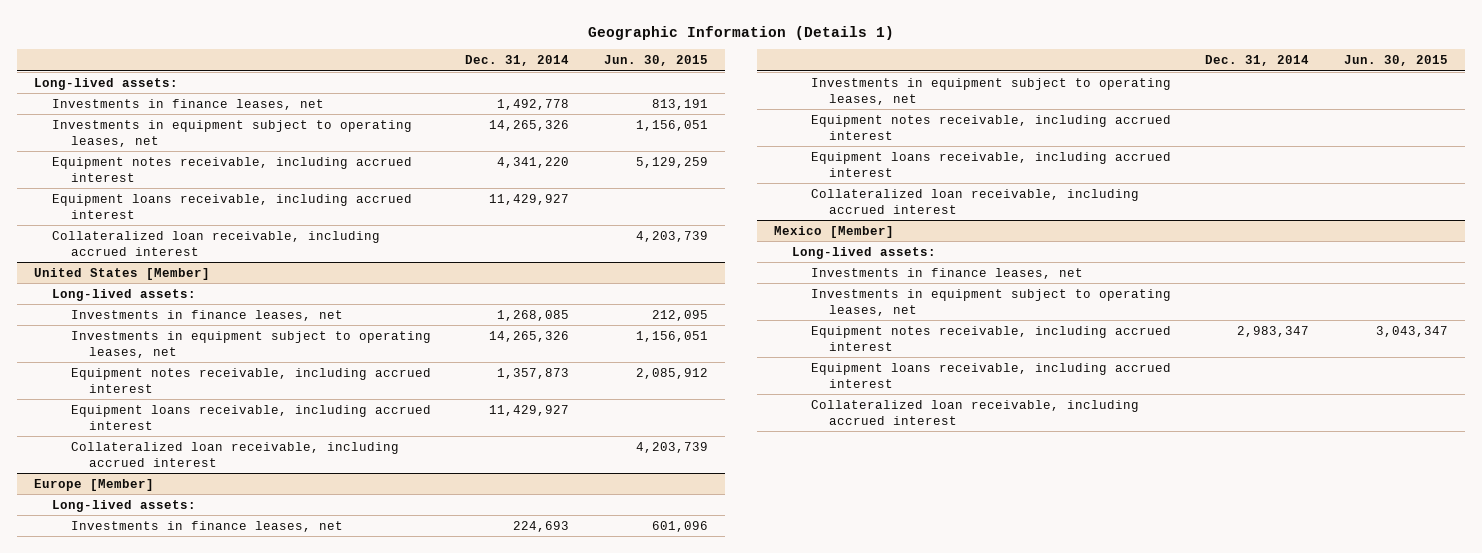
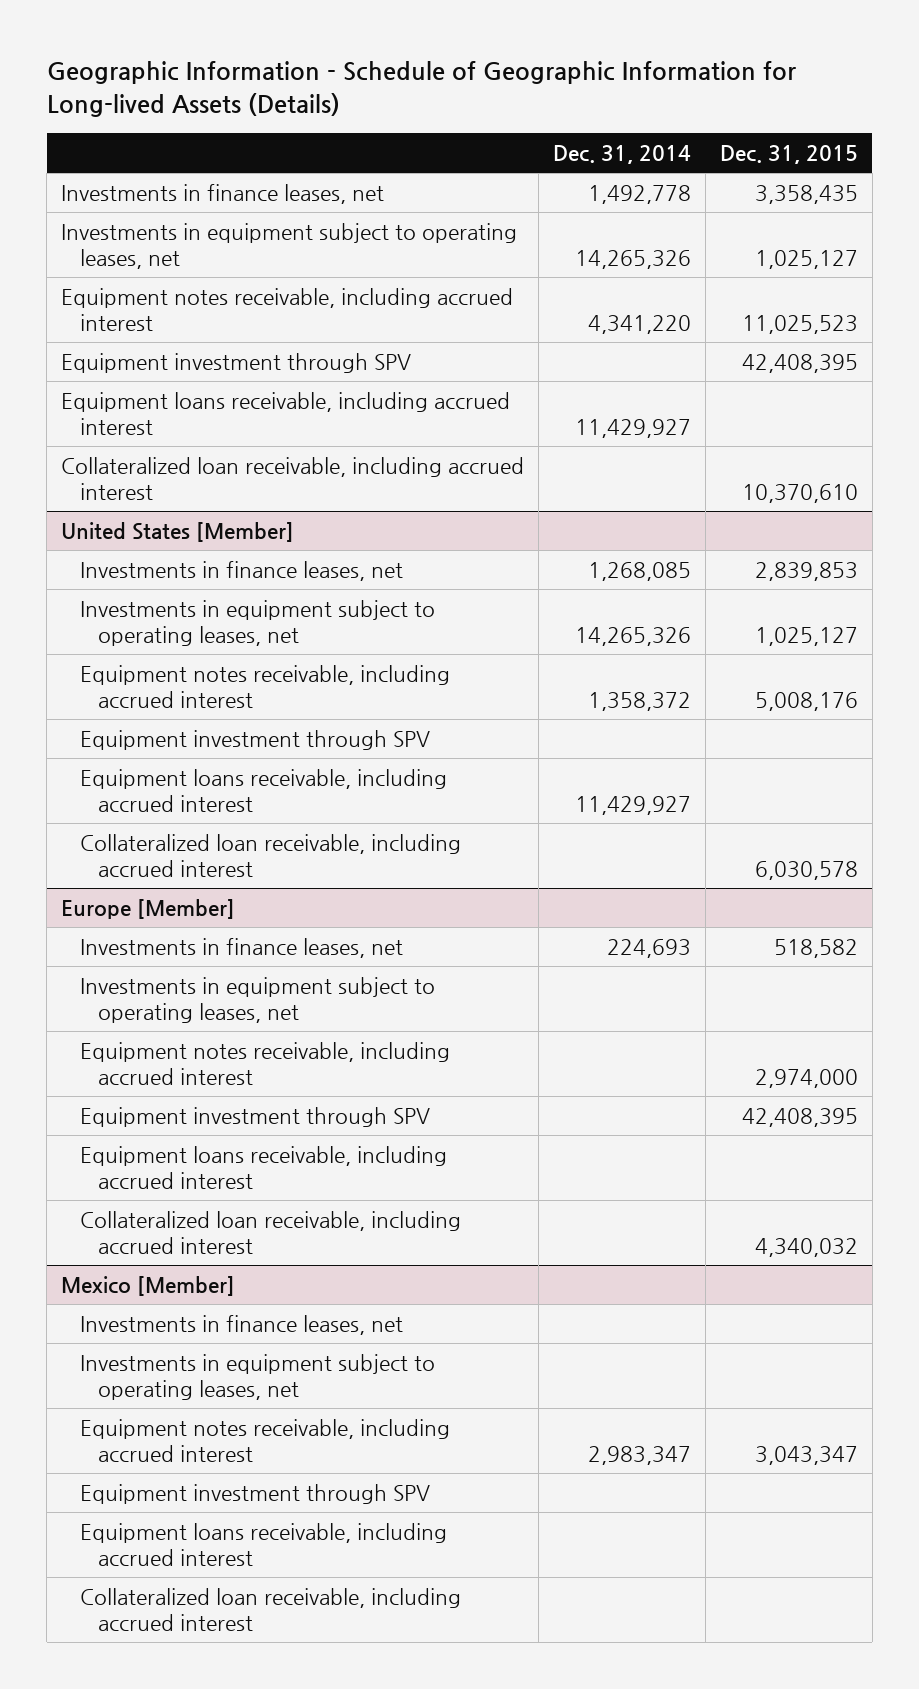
[587,25,894,40] Geographic Information (Details 1) -> [46,61,796,118] Geographic Information - Schedule of Geographic Information for Long-lived Assets (Details)
[603,55,708,67] Jun. 30, 2015 -> none
none -> [719,145,858,165] Dec. 31, 2015
[34,77,179,90] Long-lived assets: -> none
none -> [61,352,412,373] Equipment investment through SPV
[52,288,197,301] Long-lived assets: -> none
[497,367,570,379] 1,357,873 -> [587,691,691,711] 1,358,372
none -> [79,729,430,750] Equipment investment through SPV
[52,499,197,512] Long-lived assets: -> none
none -> [79,1106,430,1127] Equipment investment through SPV
[792,246,937,259] Long-lived assets: -> none
none -> [79,1483,430,1504] Equipment investment through SPV

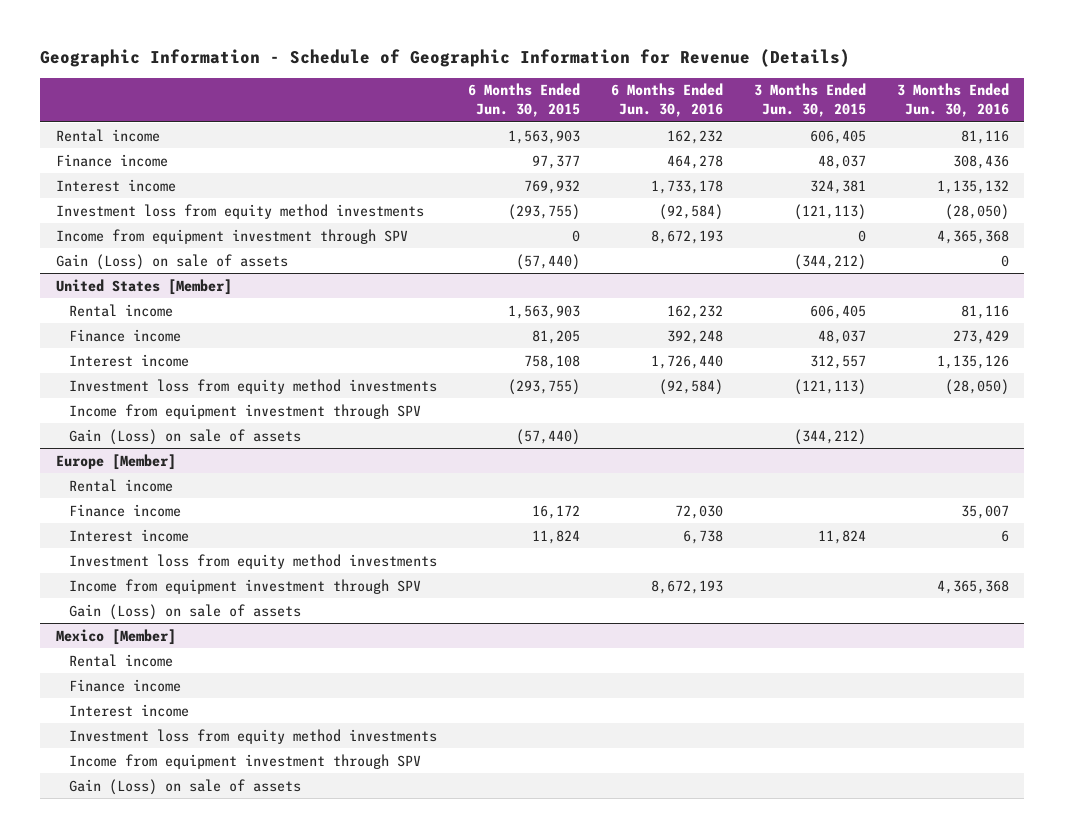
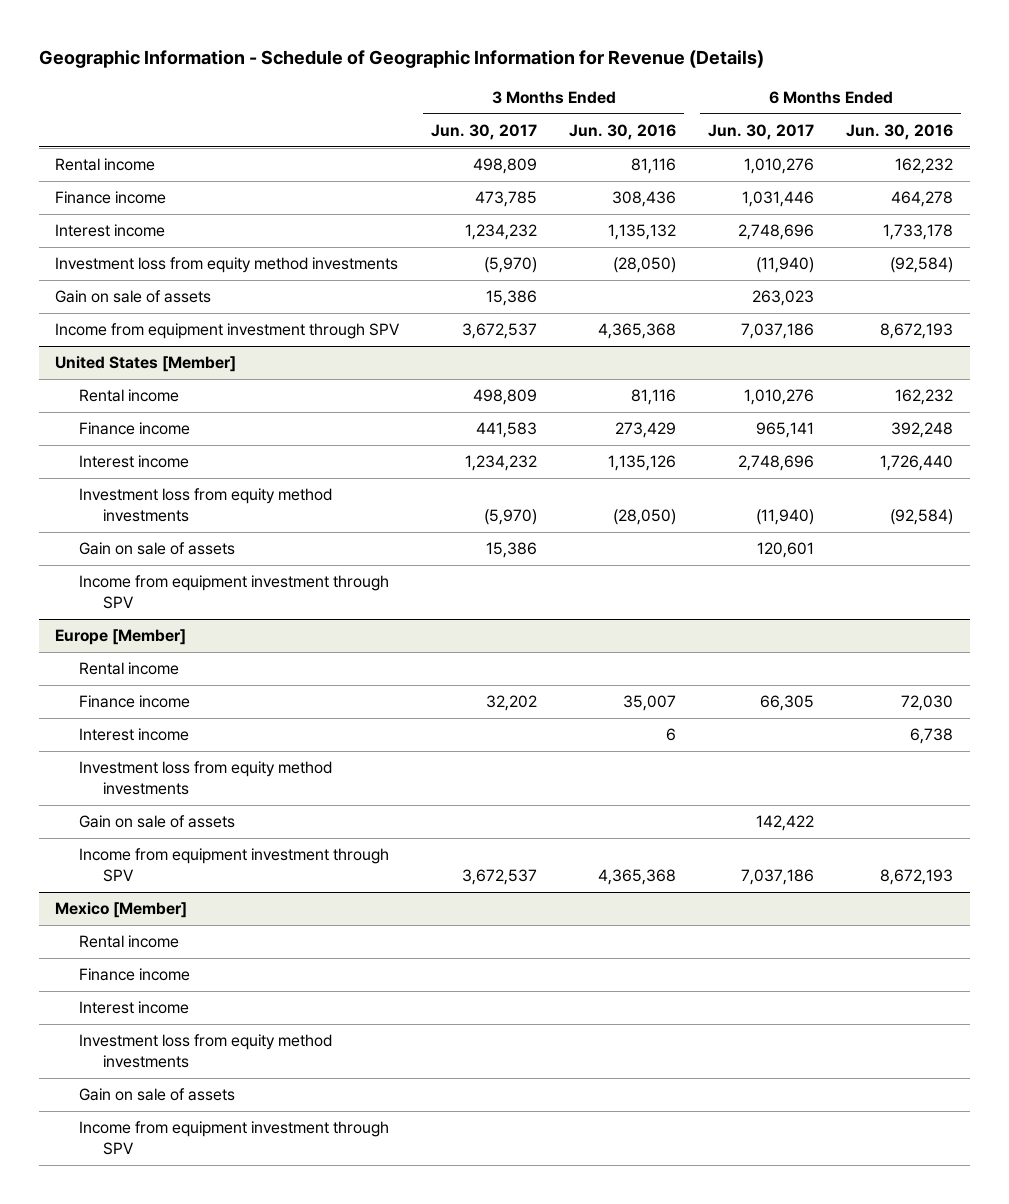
[467,83,580,118] 6 Months Ended Jun. 30, 2015 -> none
[753,83,866,118] 3 Months Ended Jun. 30, 2015 -> none
none -> [431,124,538,141] Jun. 30, 2017
none -> [708,124,815,141] Jun. 30, 2017
none -> [55,290,212,304] Gain on sale of assets
[55,253,288,270] Gain (Loss) on sale of assets -> none
none -> [79,542,236,556] Gain on sale of assets
[68,428,301,445] Gain (Loss) on sale of assets -> none
none -> [79,815,236,829] Gain on sale of assets
[68,603,301,620] Gain (Loss) on sale of assets -> none
none -> [79,1088,236,1102] Gain on sale of assets
[68,778,301,795] Gain (Loss) on sale of assets -> none

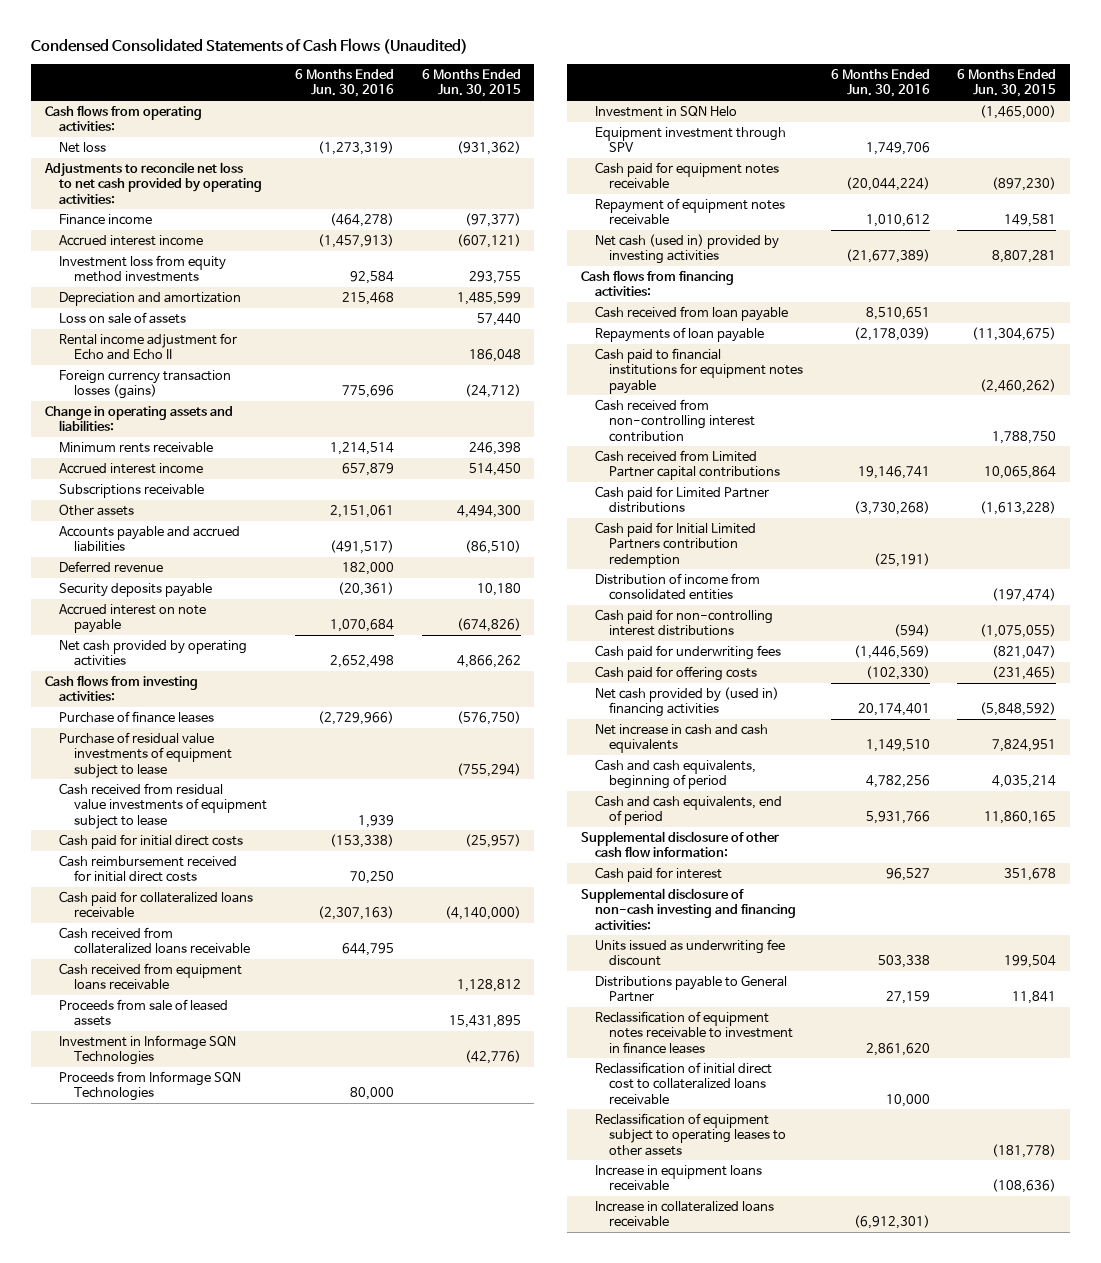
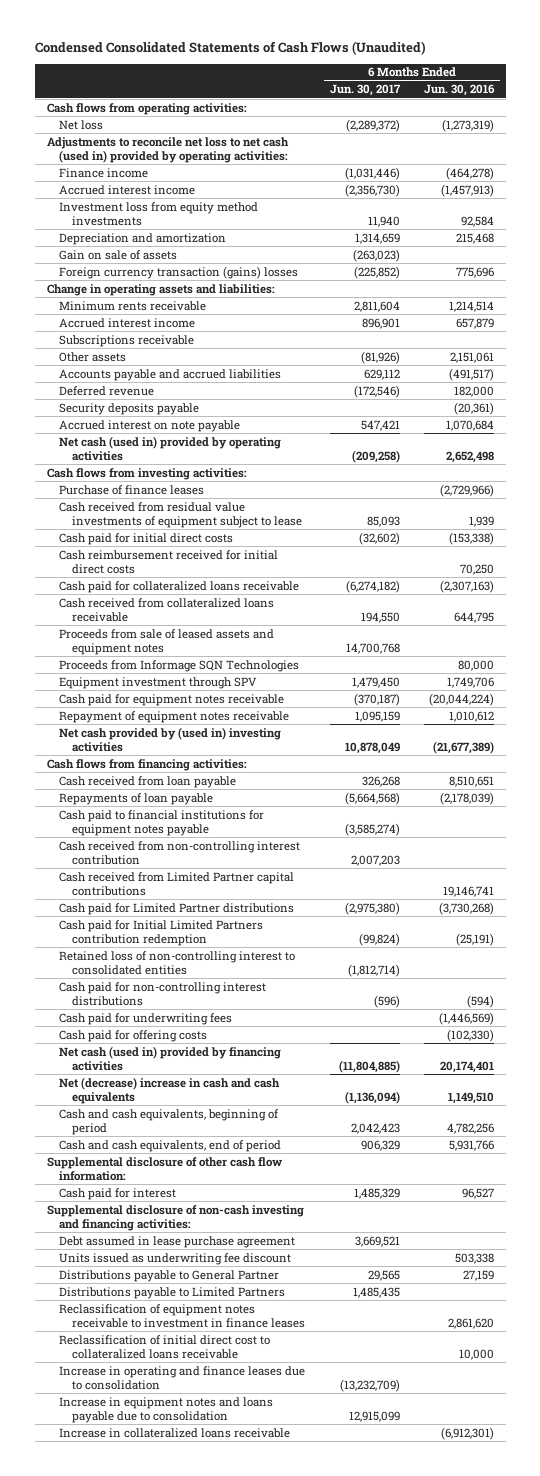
[421,69,521,98] 6 Months Ended Jun. 30, 2015 -> none
none -> [329,84,401,97] Jun. 30, 2017
[43,162,263,204] Adjustments to reconcile net loss to net cash provided by operating activities: -> [46,136,289,163] Adjustments to reconcile net loss to net cash (used in) provided by operating activities:
[59,333,238,361] Rental income adjustment for Echo and Echo II -> none
[59,312,187,325] Loss on sale of assets -> [59,249,178,260] Gain on sale of assets
[59,370,232,400] Foreign currency transaction losses (gains) -> [59,265,299,279] Foreign currency transaction (gains) losses
[59,640,248,667] Net cash provided by operating activities -> [59,435,282,461] Net cash (used in) provided by operating activities
[59,732,232,778] Purchase of residual value investments of equipment subject to lease -> none
[59,963,243,991] Cash received from equipment loans receivable -> none
[59,1035,237,1066] Investment in Informage SQN Technologies -> none
[59,999,229,1027] Proceeds from sale of leased assets -> [59,628,275,655] Proceeds from sale of leased assets and equipment notes
[594,106,737,118] Investment in SQN Helo -> none
[594,234,779,265] Net cash (used in) provided by investing activities -> [59,726,282,752] Net cash provided by (used in) investing activities
[594,573,760,601] Distribution of income from consolidated entities -> none
none -> [59,950,296,975] Retained loss of non-controlling interest to consolidated entities
[594,687,779,718] Net cash provided by (used in) financing activities -> [59,1045,282,1071] Net cash (used in) provided by financing activities
[594,724,768,754] Net increase in cash and cash equivalents -> [59,1076,281,1104] Net (decrease) increase in cash and cash equivalents
none -> [59,1235,296,1248] Debt assumed in lease purchase agreement
none -> [59,1286,286,1299] Distributions payable to Limited Partners
[594,1113,787,1156] Reclassification of equipment subject to operating leases to other assets -> none
[594,1165,762,1192] Increase in equipment loans receivable -> none
none -> [59,1365,306,1390] Increase in operating and finance leases due to consolidation
none -> [59,1396,274,1423] Increase in equipment notes and loans payable due to consolidation

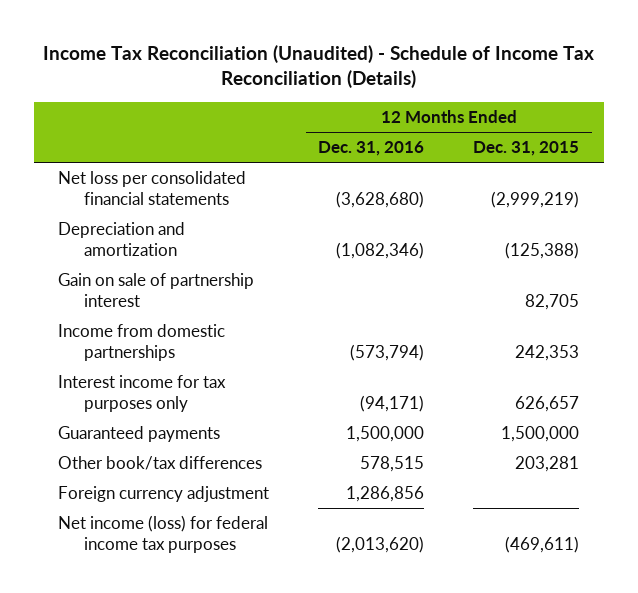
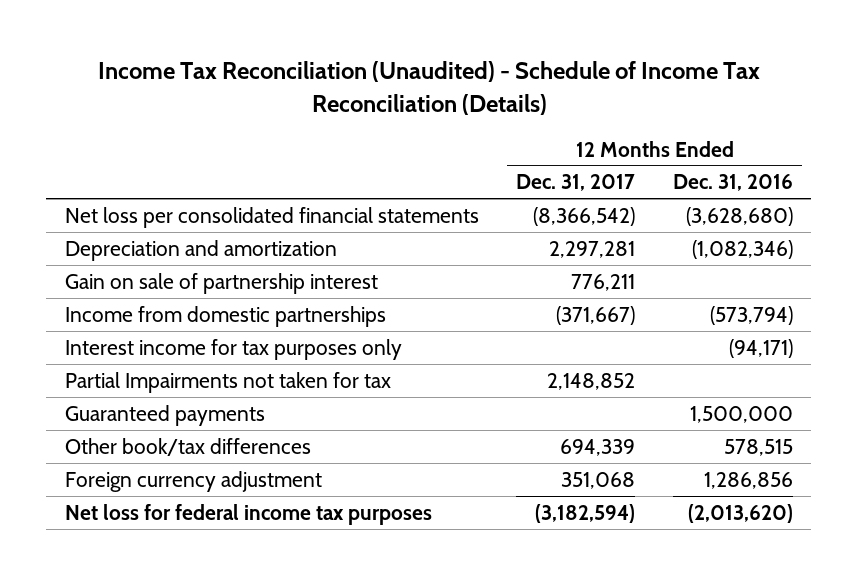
[473,141,580,157] Dec. 31, 2015 -> none
none -> [516,174,636,192] Dec. 31, 2017
none -> [65,371,392,393] Partial Impairments not taken for tax
[58,515,269,553] Net income (loss) for federal income tax purposes -> [65,503,433,525] Net loss for federal income tax purposes

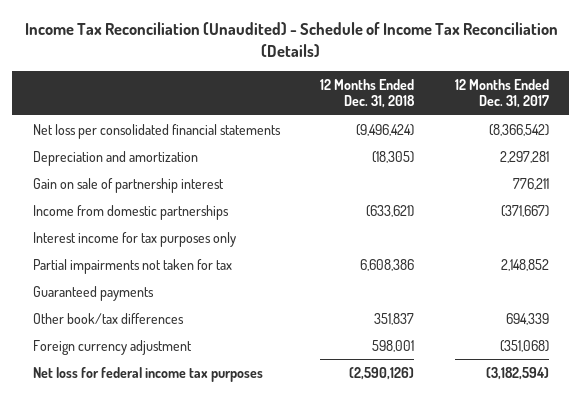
[672,174,793,192] Dec. 31, 2016 -> none
none -> [320,78,416,109] 12 Months Ended Dec. 31, 2018
[65,371,392,393] Partial Impairments not taken for tax -> [32,258,232,274] Partial impairments not taken for tax
[561,471,636,489] 351,068 -> [500,339,550,352] (351,068)

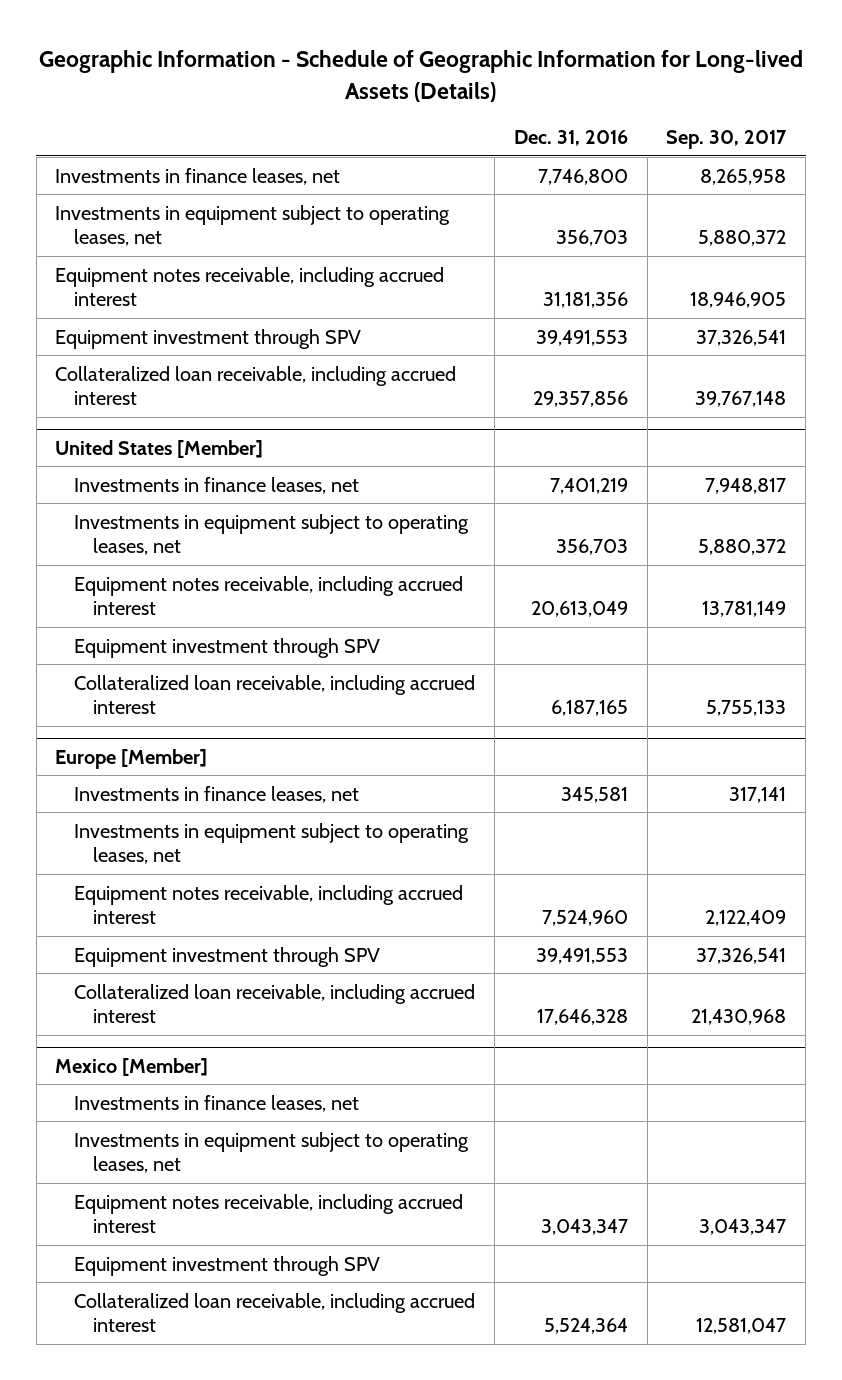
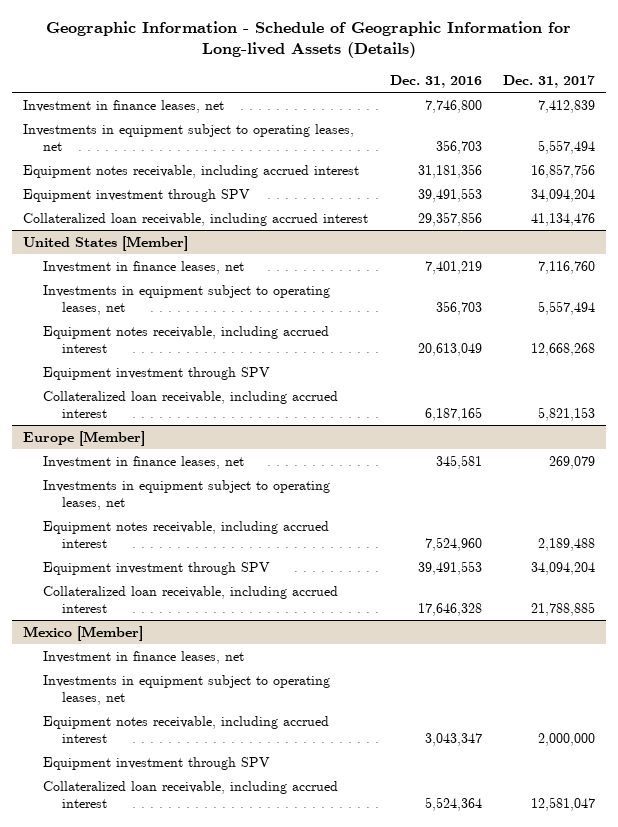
[666,130,788,150] Sep. 30, 2017 -> none
none -> [503,74,596,88] Dec. 31, 2017
[55,167,341,185] Investments in finance leases, net -> [22,99,224,113] Investment in finance leases, net
[74,476,360,494] Investments in finance leases, net -> [42,260,244,274] Investment in finance leases, net
[74,785,360,803] Investments in finance leases, net -> [42,455,244,469] Investment in finance leases, net
[74,1094,360,1112] Investments in finance leases, net -> [42,650,244,664] Investment in finance leases, net

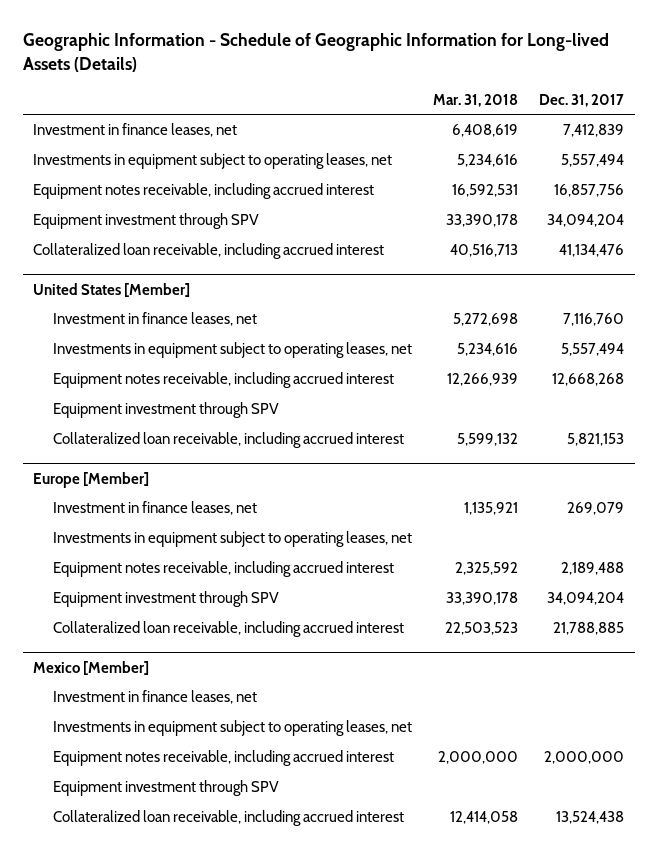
[389,74,482,88] Dec. 31, 2016 -> none
none -> [433,93,519,107] Mar. 31, 2018
[531,796,596,811] 12,581,047 -> [556,811,625,825] 13,524,438

